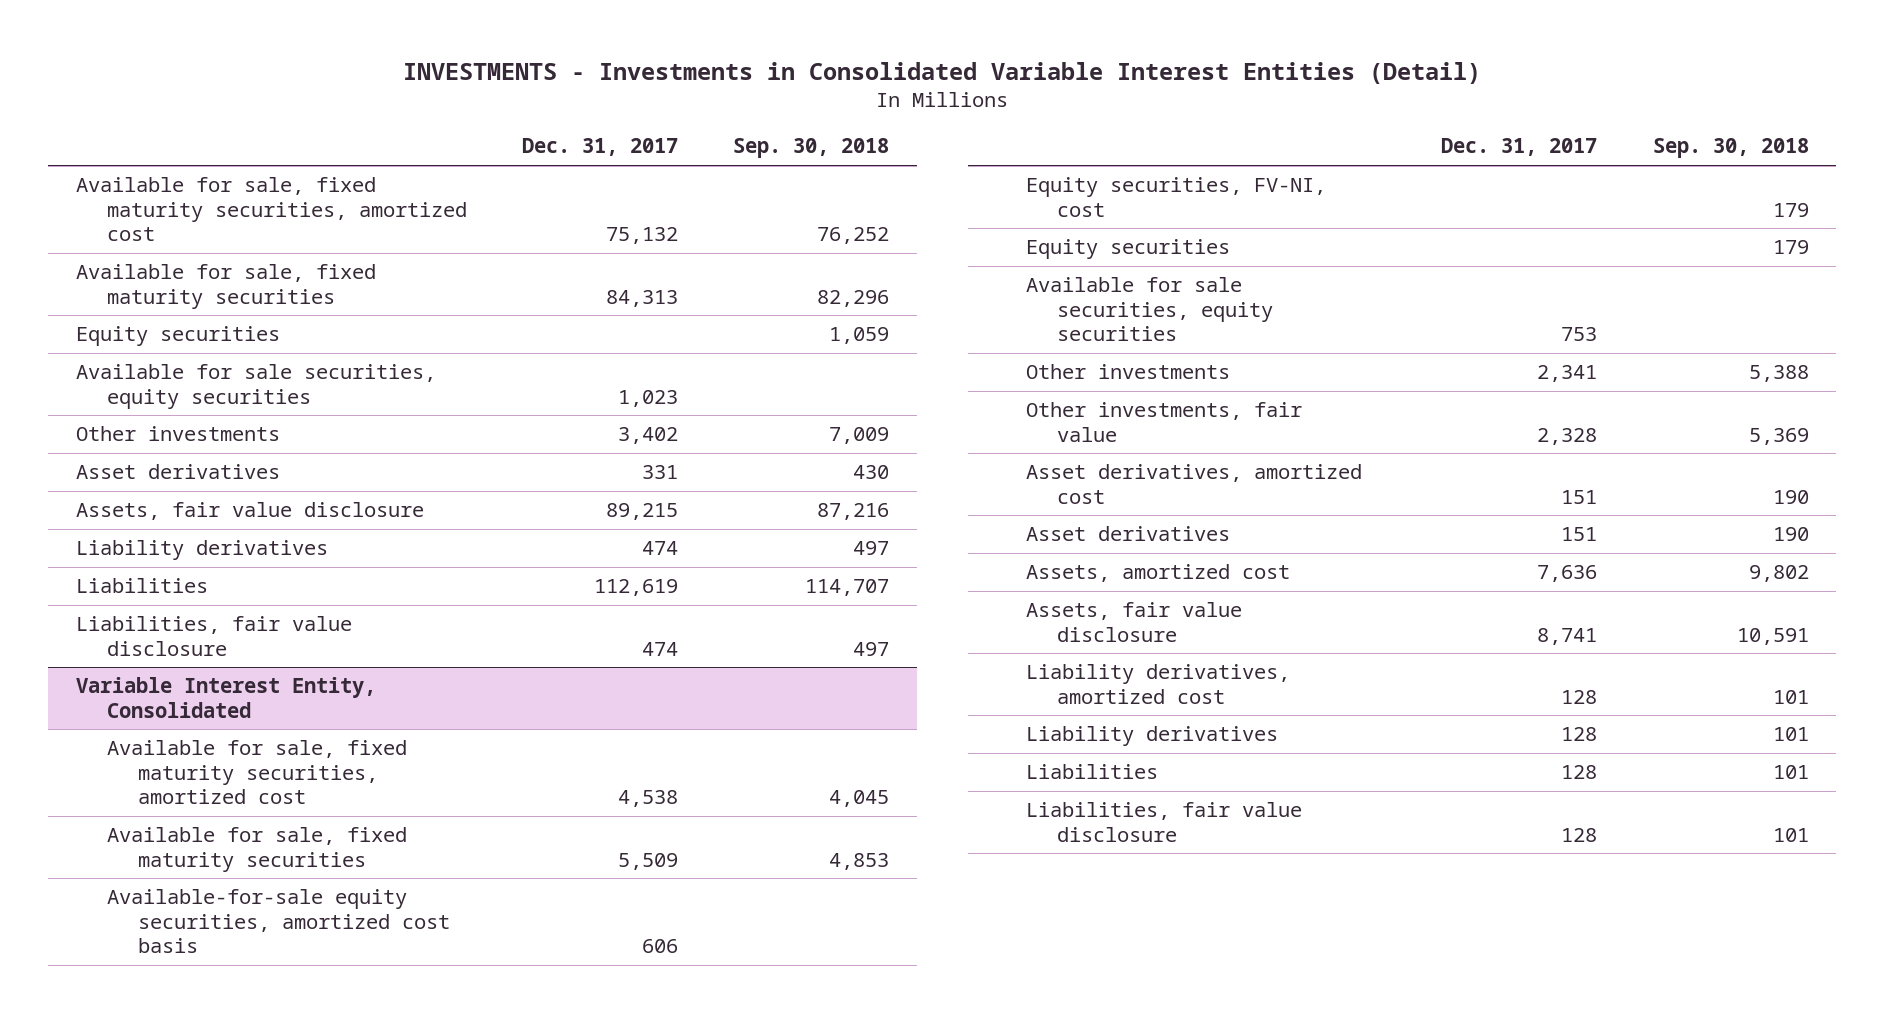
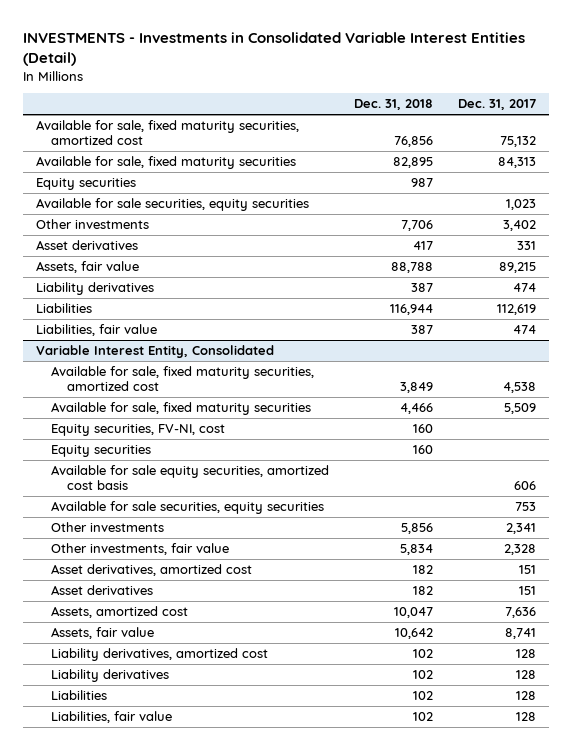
[733,138,890,159] Sep. 30, 2018 -> none
none -> [354,99,434,111] Dec. 31, 2018
[75,502,424,521] Assets, fair value disclosure -> [35,260,139,273] Assets, fair value
[75,616,352,656] Liabilities, fair value disclosure -> [35,323,157,336] Liabilities, fair value
[106,889,450,954] Available-for-sale equity securities, amortized cost basis -> none
none -> [51,464,330,490] Available for sale equity securities, amortized cost basis
[1026,602,1243,642] Assets, fair value disclosure -> [51,626,155,639] Assets, fair value
[1026,802,1303,842] Liabilities, fair value disclosure -> [51,710,173,723] Liabilities, fair value

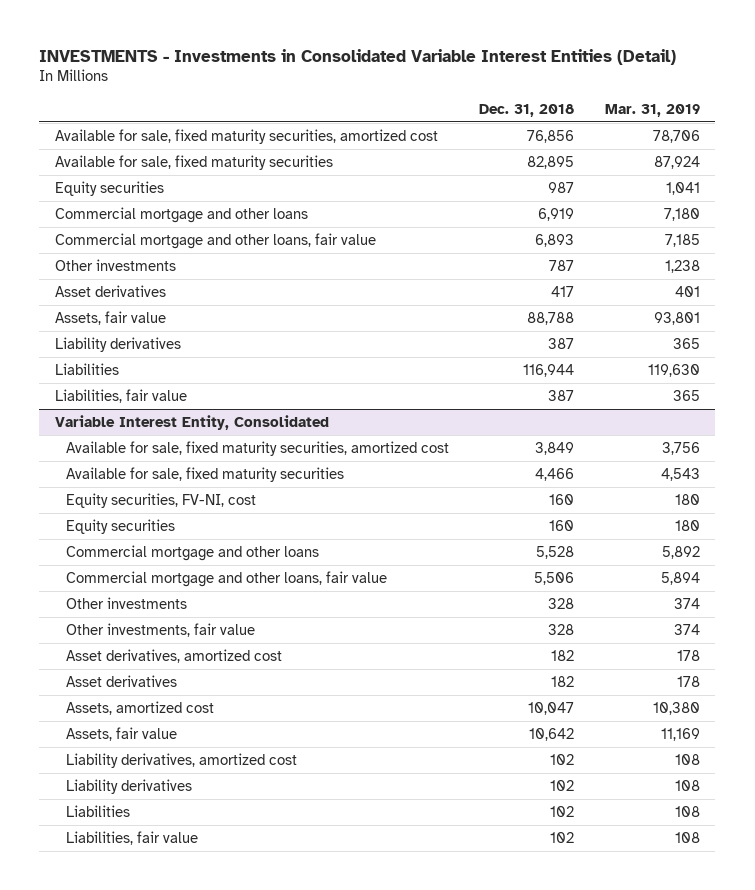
[458,99,537,111] Dec. 31, 2017 -> none
none -> [605,103,701,117] Mar. 31, 2019
[35,197,309,211] Available for sale securities, equity securities -> none
none -> [54,207,308,224] Commercial mortgage and other loans
none -> [54,233,376,250] Commercial mortgage and other loans, fair value
[401,219,434,231] 7,706 -> [549,260,575,272] 787
[51,464,330,490] Available for sale equity securities, amortized cost basis -> none
[51,500,325,514] Available for sale securities, equity securities -> none
none -> [65,545,319,562] Commercial mortgage and other loans
none -> [65,571,387,588] Commercial mortgage and other loans, fair value
[401,522,434,534] 5,856 -> [548,598,575,610] 328
[400,543,434,555] 5,834 -> [548,624,575,636] 328

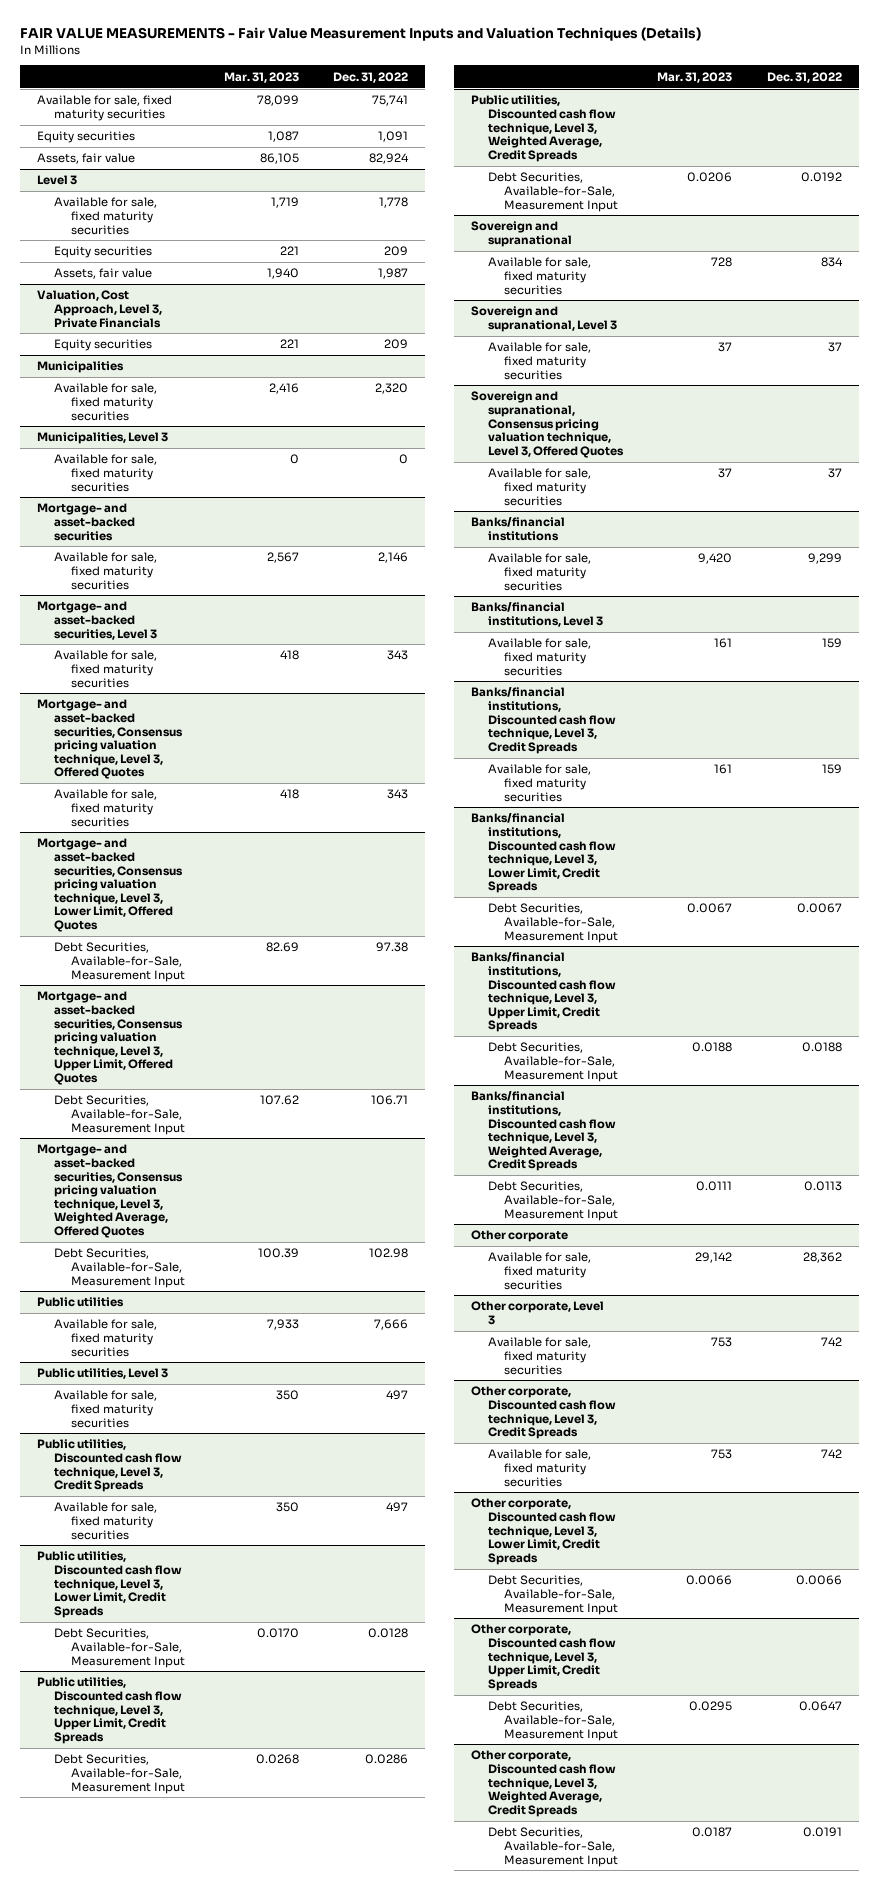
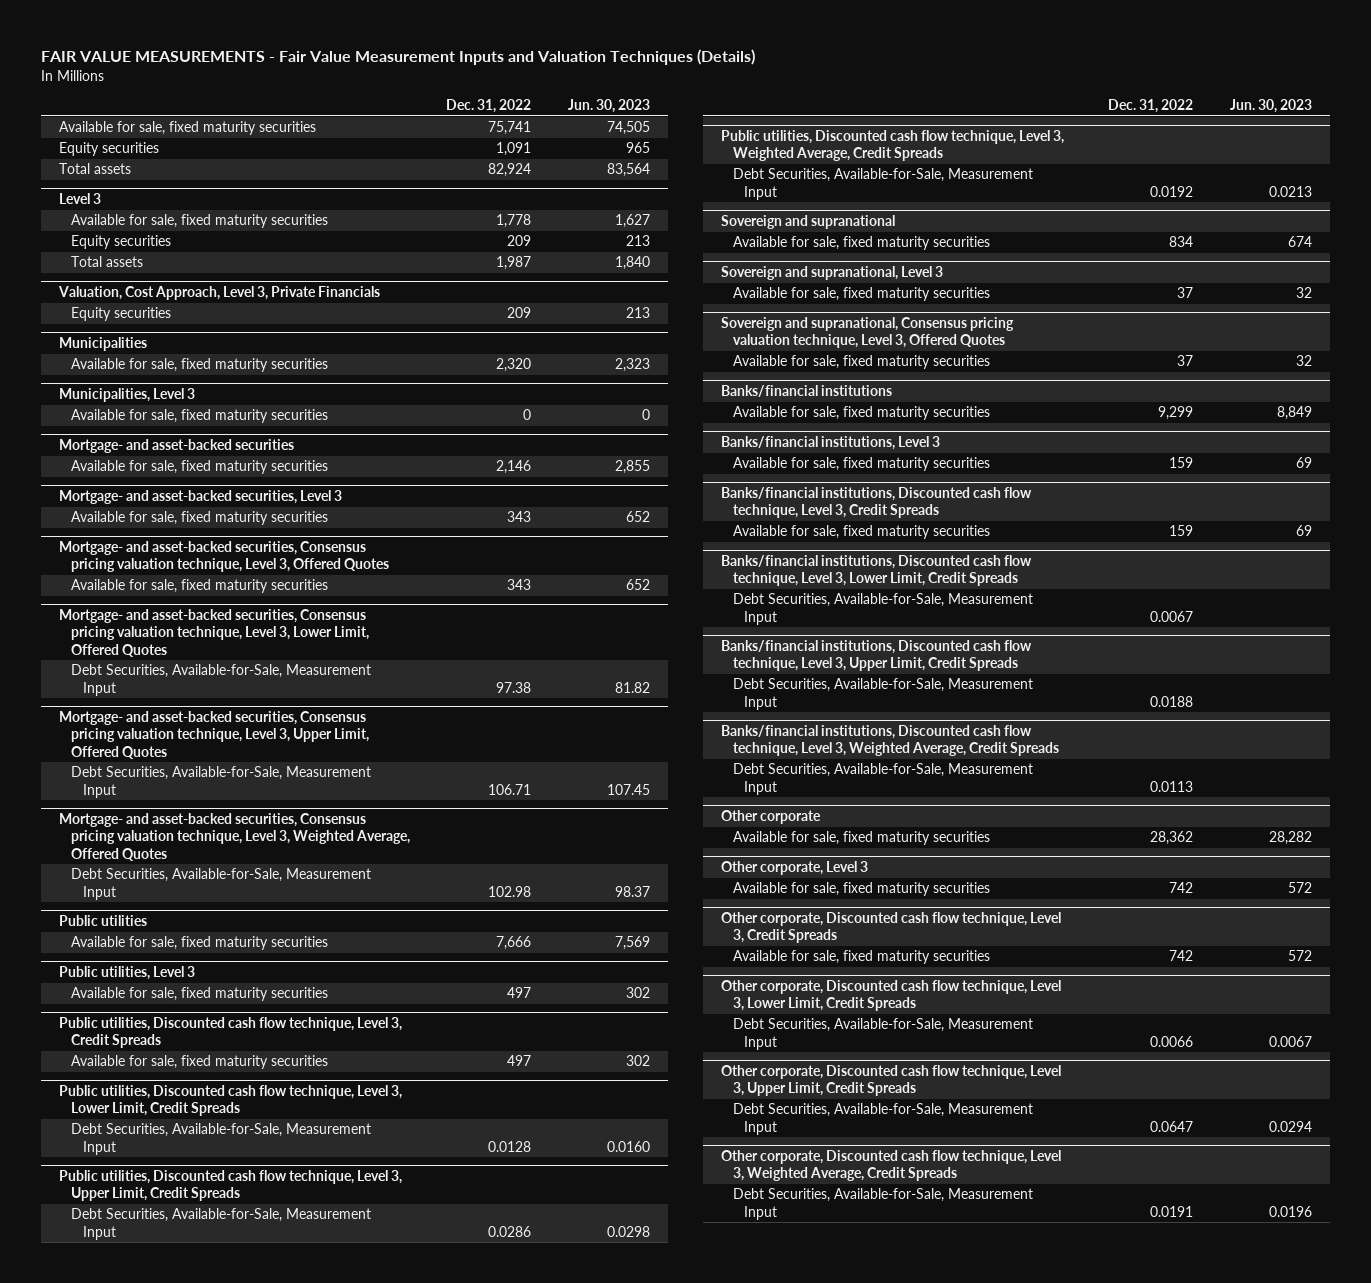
[223,71,299,83] Mar. 31, 2023 -> none
none -> [567,99,650,114] Jun. 30, 2023
[37,153,136,165] Assets, fair value -> [59,163,132,175] Total assets
[54,268,153,280] Assets, fair value -> [70,256,143,268] Total assets

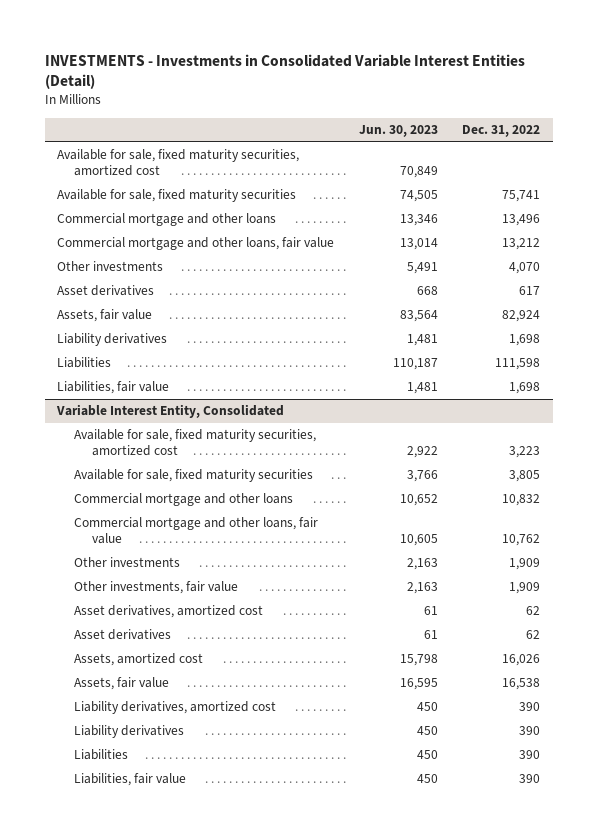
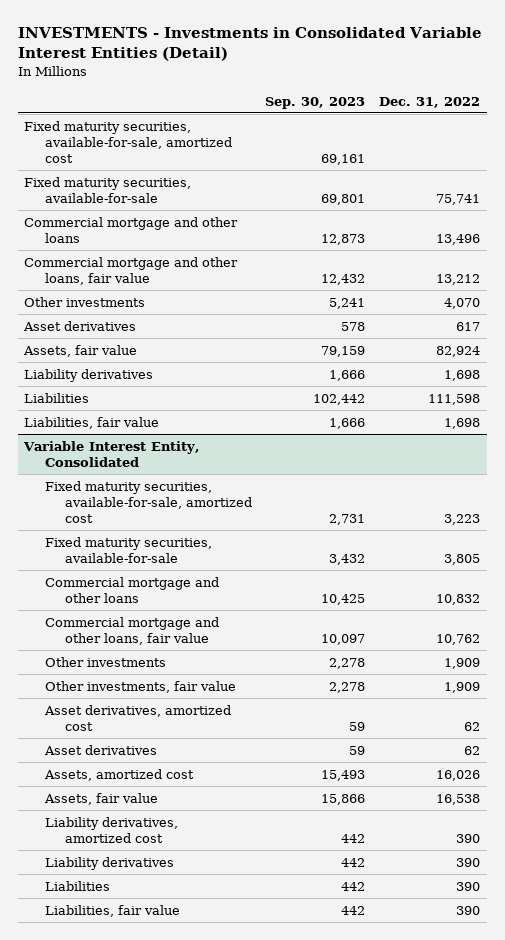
[358,125,438,138] Jun. 30, 2023 -> none
none -> [265,96,366,109] Sep. 30, 2023
[57,149,300,177] Available for sale, fixed maturity securities, amortized cost -> [24,120,232,163] Fixed maturity securities, available-for-sale, amortized cost
[57,189,297,203] Available for sale, fixed maturity securities -> [24,176,192,203] Fixed maturity securities, available-for-sale
[74,429,317,457] Available for sale, fixed maturity securities, amortized cost -> [44,480,252,523] Fixed maturity securities, available-for-sale, amortized cost
[74,469,314,483] Available for sale, fixed maturity securities -> [44,536,212,563] Fixed maturity securities, available-for-sale

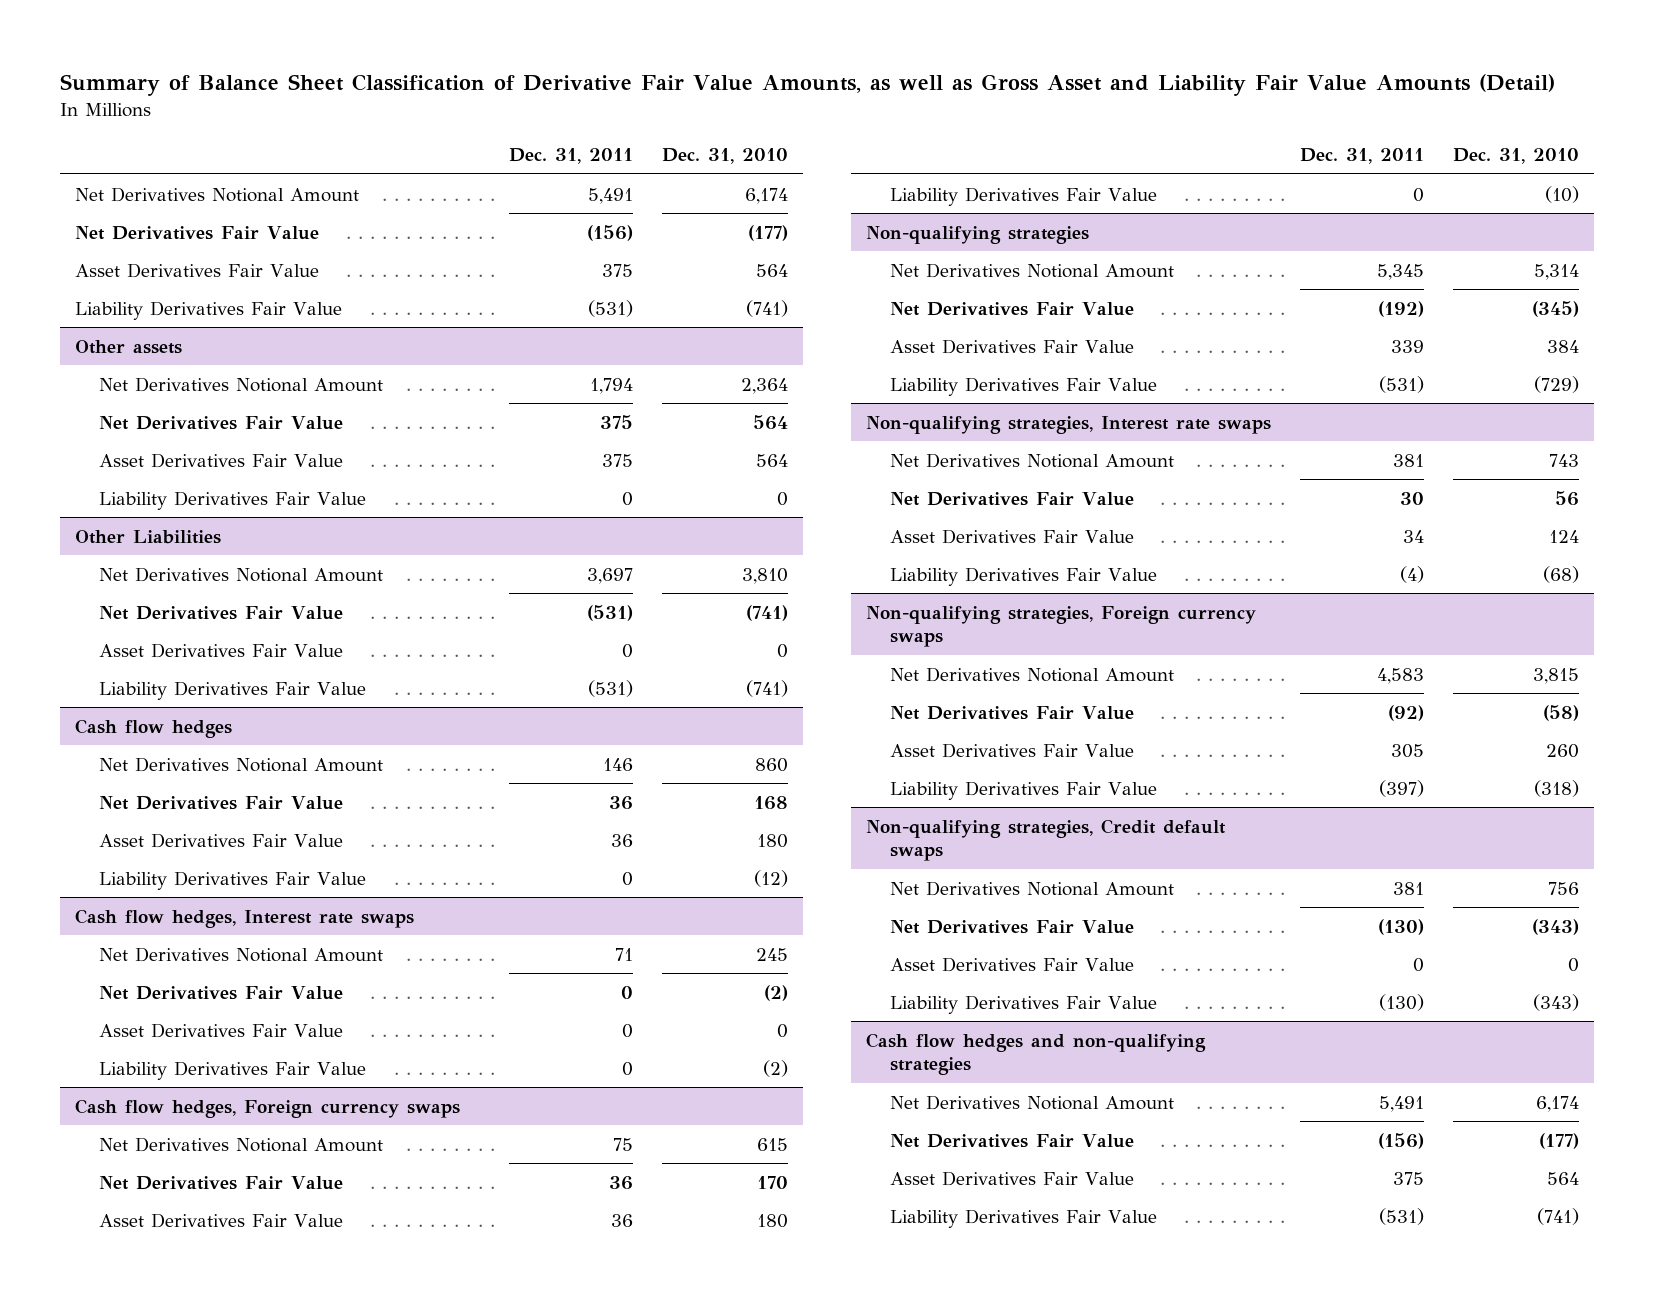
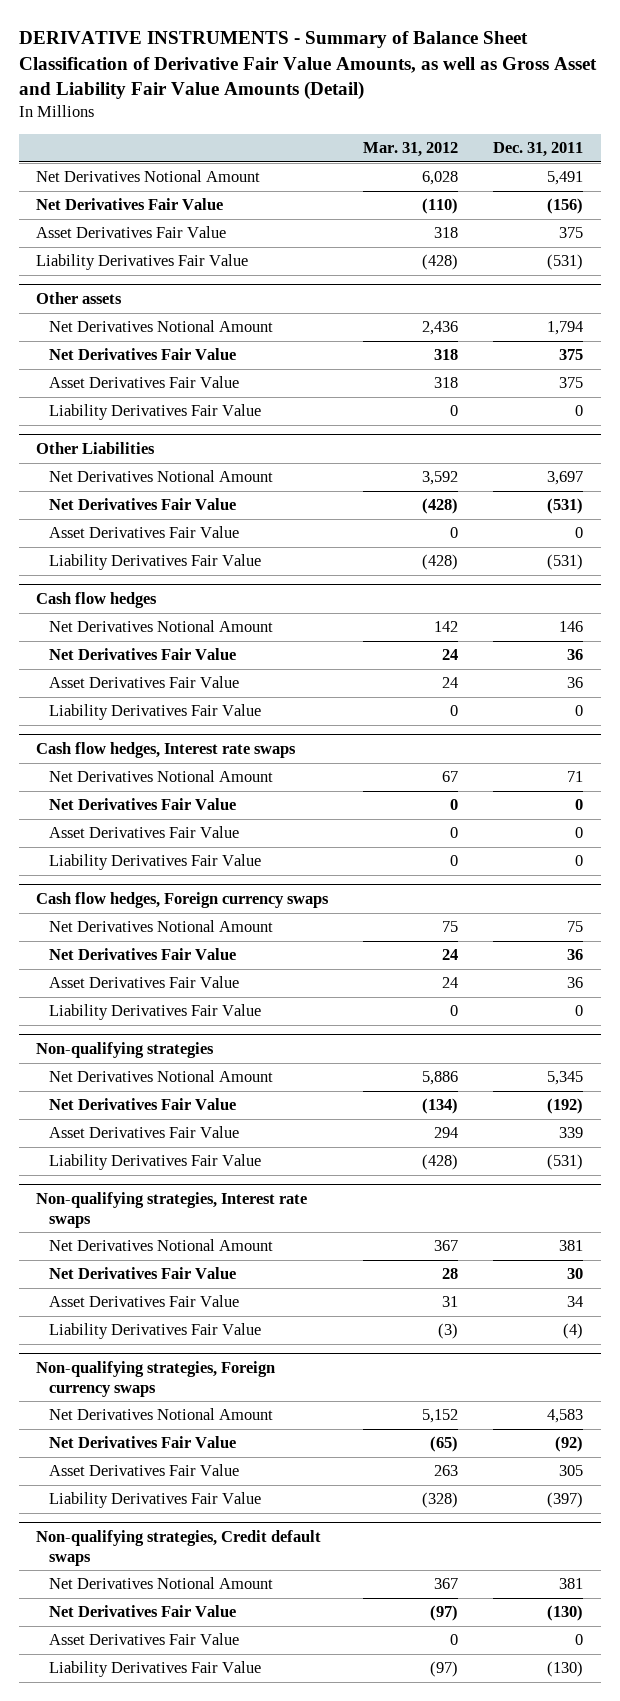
[60,74,1556,97] Summary of Balance Sheet Classification of Derivative Fair Value Amounts, as well as Gross Asset and Liability Fair Value Amounts (Detail) -> [18,31,597,101] DERIVATIVE INSTRUMENTS - Summary of Balance Sheet Classification of Derivative Fair Value Amounts, as well as Gross Asset and Liability Fair Value Amounts (Detail)
[662,148,789,165] Dec. 31, 2010 -> none
none -> [363,142,459,158] Mar. 31, 2012
[865,1032,1206,1076] Cash flow hedges and non-qualifying strategies -> none
[889,1094,1174,1110] Net Derivatives Notional Amount -> none
[889,1133,1134,1148] Net Derivatives Fair Value -> none
[889,1170,1134,1186] Asset Derivatives Fair Value -> none
[889,1208,1157,1228] Liability Derivatives Fair Value -> none

